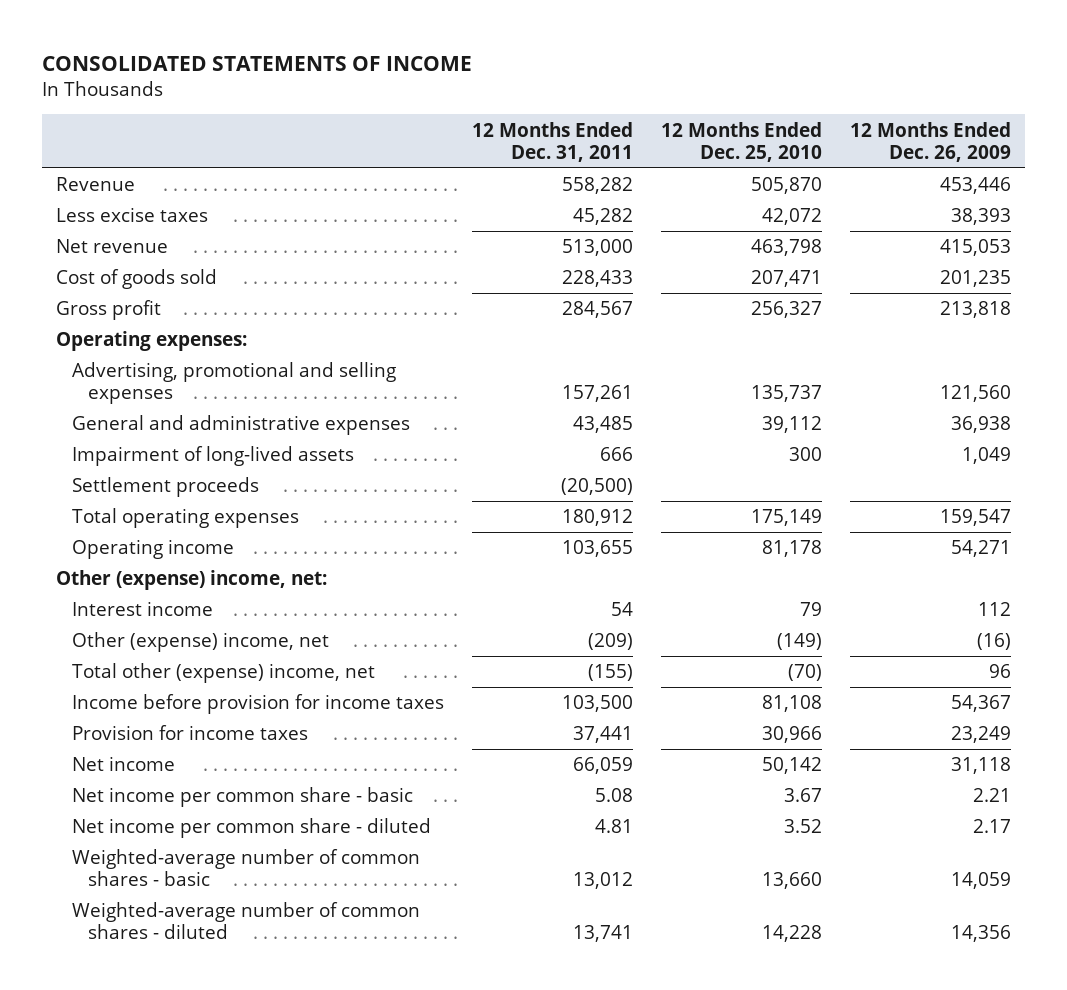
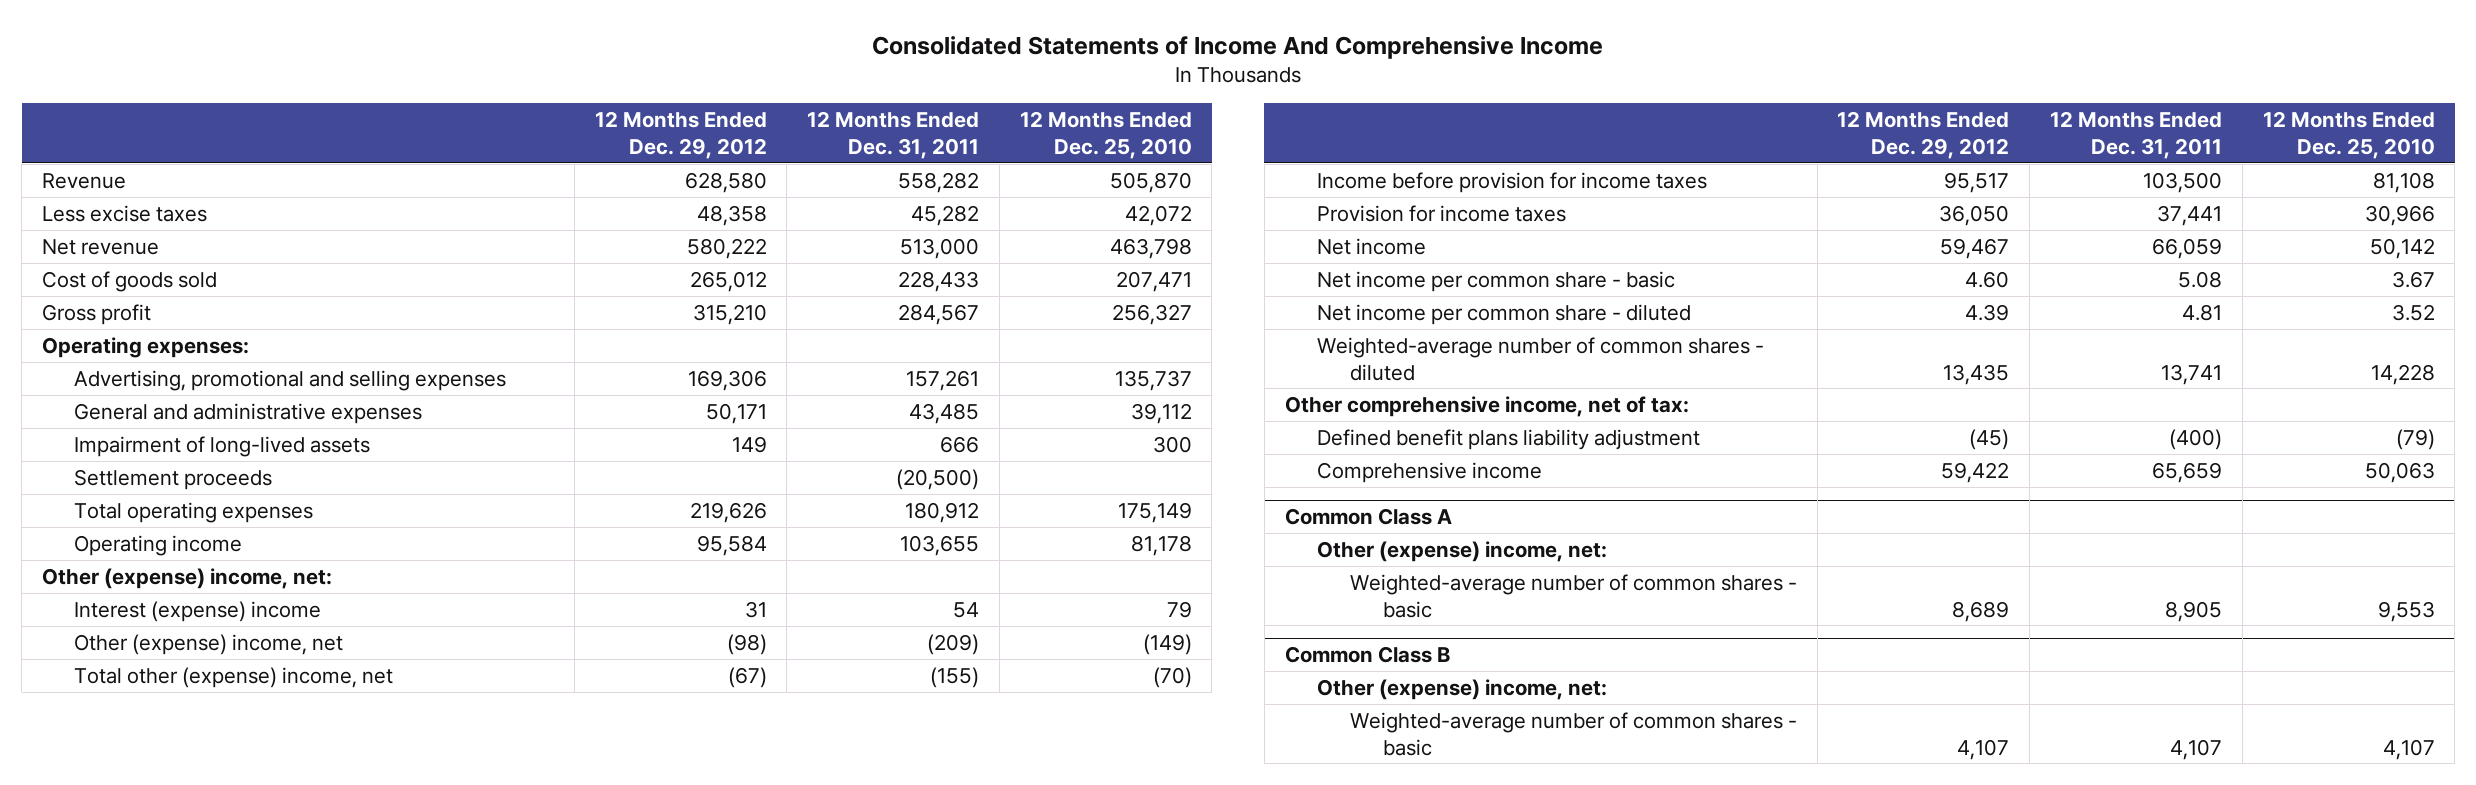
[42,56,473,72] CONSOLIDATED STATEMENTS OF INCOME -> [872,36,1604,60] Consolidated Statements of Income And Comprehensive Income
[849,121,1011,162] 12 Months Ended Dec. 26, 2009 -> none
none -> [594,111,767,159] 12 Months Ended Dec. 29, 2012
[72,601,214,617] Interest income -> [74,600,322,622] Interest (expense) income
[72,849,421,887] Weighted-average number of common shares - basic -> none
none -> [1284,395,1689,417] Other comprehensive income, net of tax:
none -> [1317,428,1701,450] Defined benefit plans liability adjustment
none -> [1317,461,1543,483] Comprehensive income
none -> [1284,508,1452,526] Common Class A
none -> [1317,540,1608,562] Other (expense) income, net:
none -> [1349,573,1797,618] Weighted-average number of common shares - basic
none -> [1284,646,1450,664] Common Class B
none -> [1317,678,1608,700] Other (expense) income, net:
none -> [1349,711,1797,756] Weighted-average number of common shares - basic

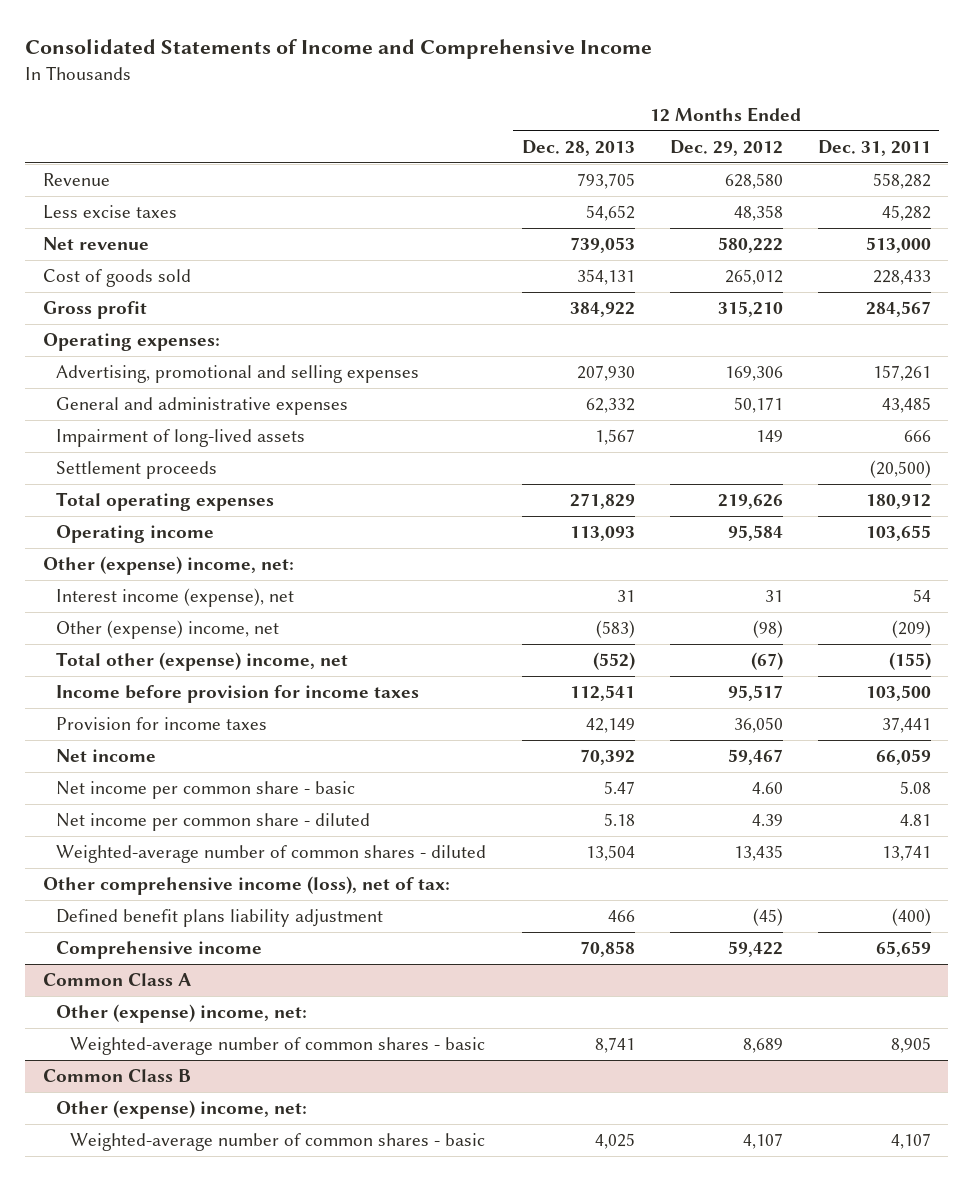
[872,36,1604,60] Consolidated Statements of Income And Comprehensive Income -> [25,39,653,60] Consolidated Statements of Income and Comprehensive Income
[1019,111,1192,159] 12 Months Ended Dec. 25, 2010 -> none
none -> [521,139,635,156] Dec. 28, 2013
[74,600,322,622] Interest (expense) income -> [56,588,295,608] Interest income (expense), net
[1284,395,1689,417] Other comprehensive income, net of tax: -> [42,876,450,896] Other comprehensive income (loss), net of tax:

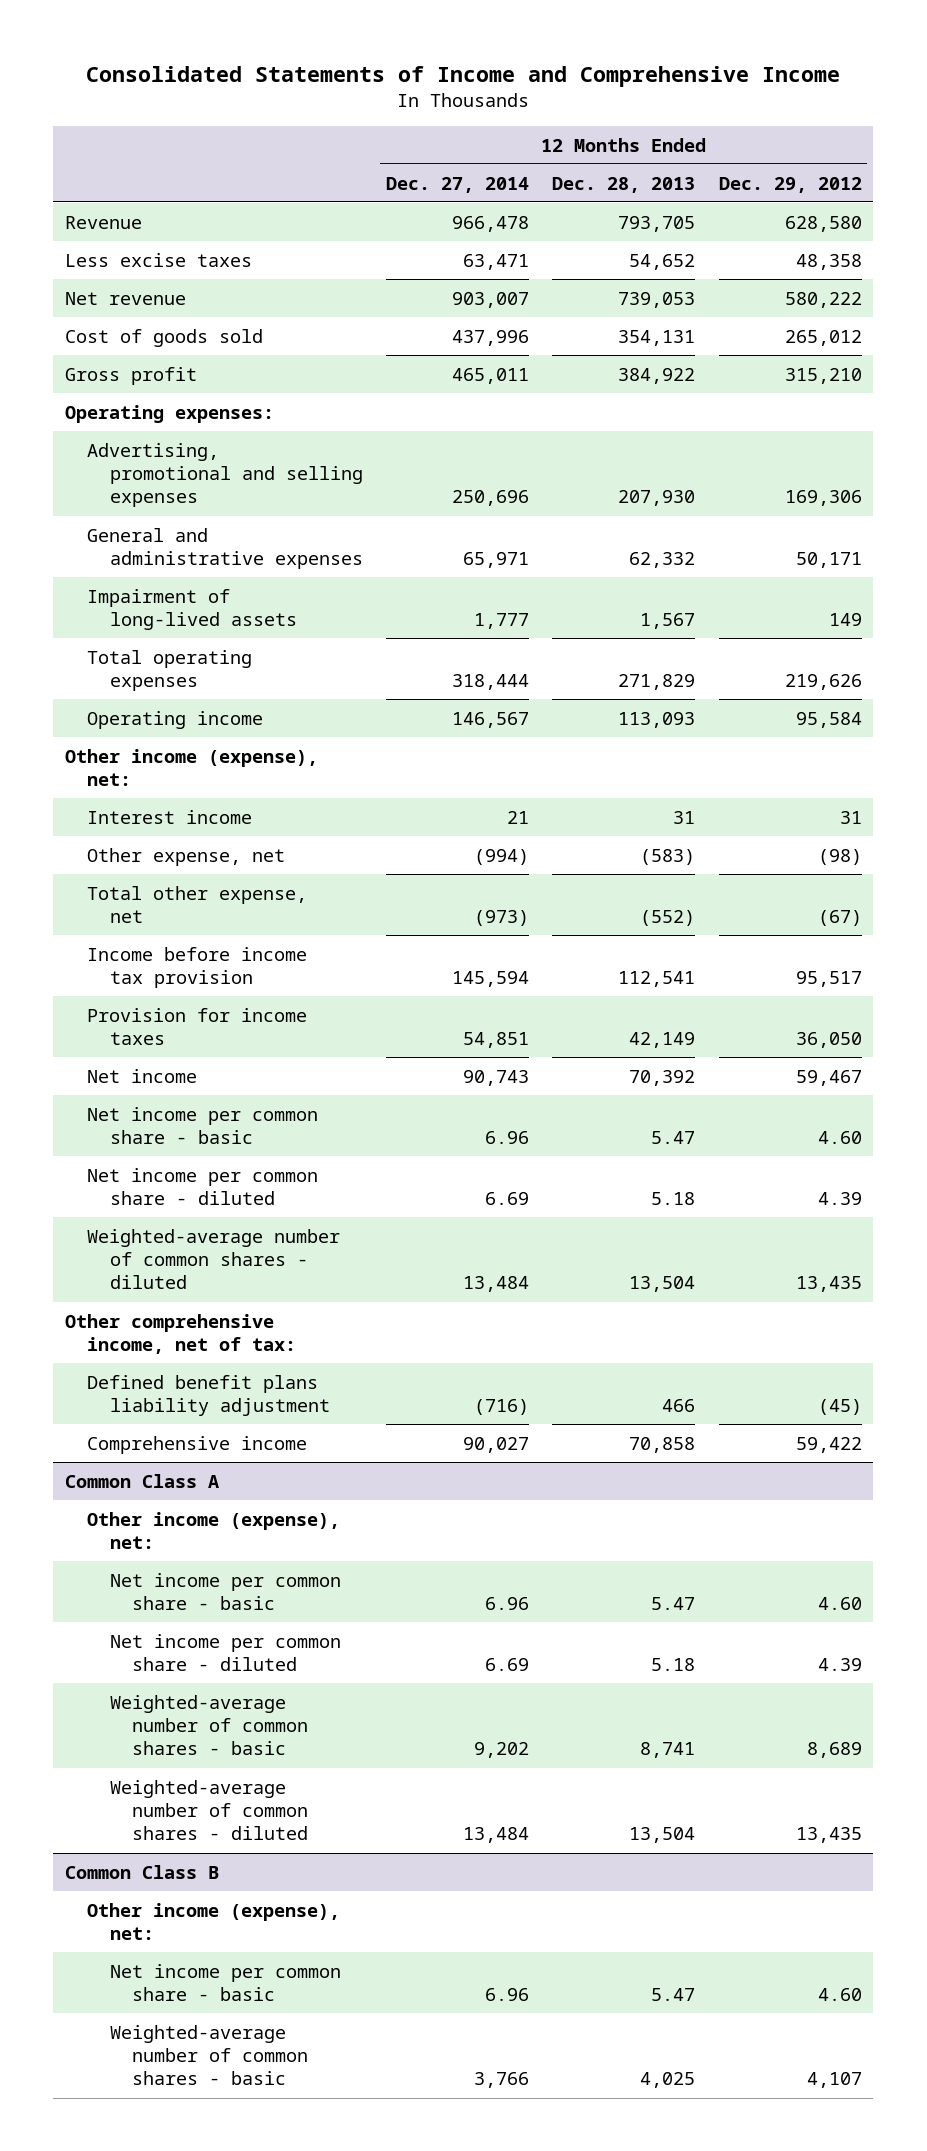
[817,139,931,156] Dec. 31, 2011 -> none
none -> [385,176,529,193] Dec. 27, 2014
[56,461,218,480] Settlement proceeds -> none
[42,556,294,576] Other (expense) income, net: -> [65,748,319,787] Other income (expense), net:
[56,588,295,608] Interest income (expense), net -> [87,809,253,824] Interest income
[56,620,280,640] Other (expense) income, net -> [87,847,286,866] Other expense, net
[56,652,349,672] Total other (expense) income, net -> [87,885,308,924] Total other expense, net
[56,685,420,704] Income before provision for income taxes -> [87,946,308,989] Income before income tax provision
[42,876,450,896] Other comprehensive income (loss), net of tax: -> [65,1313,297,1355] Other comprehensive income, net of tax:
[56,1004,308,1024] Other (expense) income, net: -> [87,1511,341,1550] Other income (expense), net:
none -> [109,1572,341,1611] Net income per common share - basic
none -> [109,1633,341,1672] Net income per common share - diluted
none -> [109,1779,308,1841] Weighted-average number of common shares - diluted
[56,1100,308,1120] Other (expense) income, net: -> [87,1902,341,1941] Other income (expense), net:
none -> [109,1963,341,2002] Net income per common share - basic

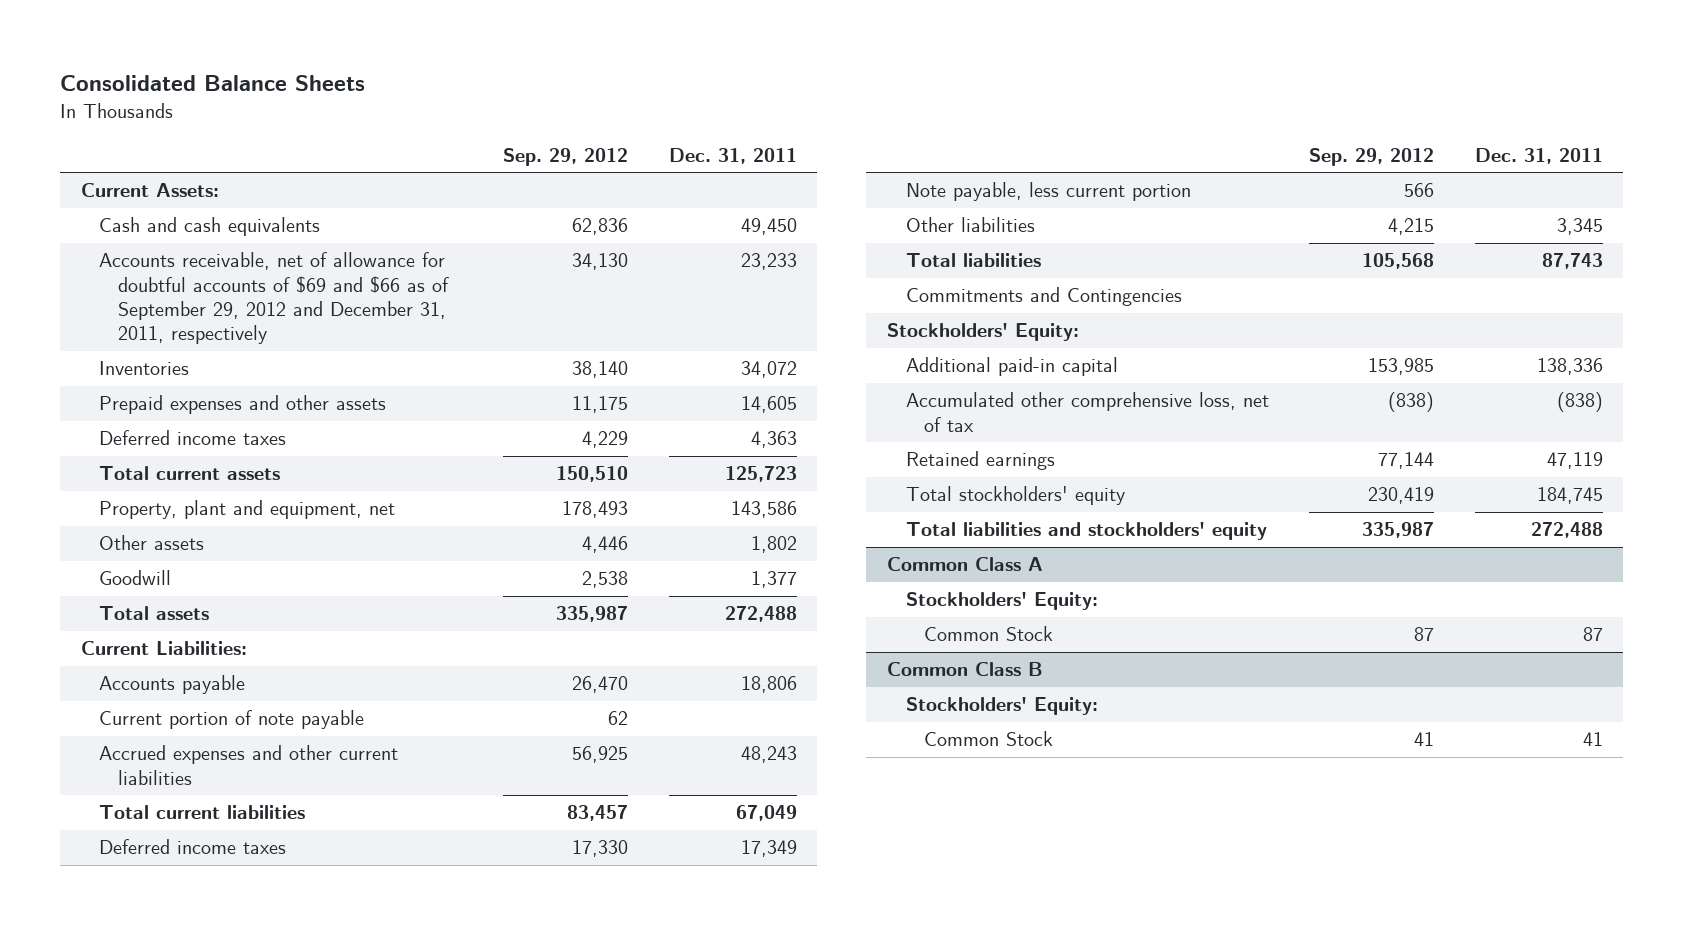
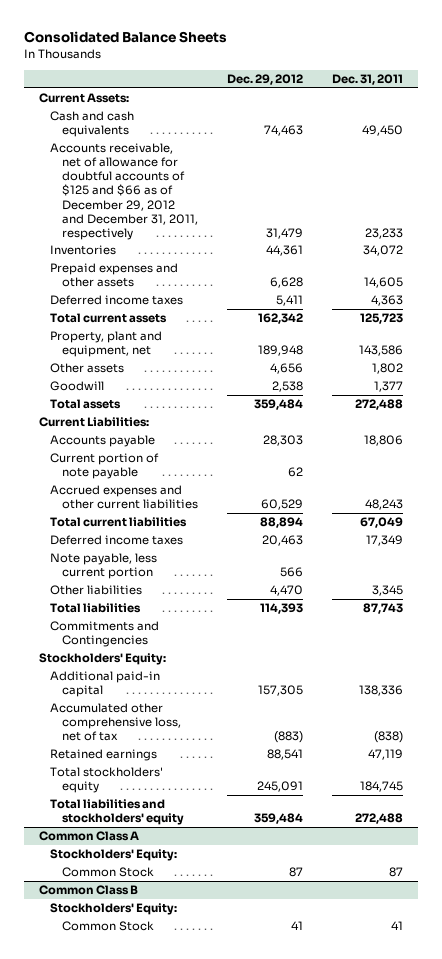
[503,147,629,166] Sep. 29, 2012 -> none
none -> [227,74,304,86] Dec. 29, 2012
[99,252,450,345] Accounts receivable, net of allowance for doubtful accounts of $69 and $66 as of September 29, 2012 and December 31, 2011, respectively -> [50,143,198,240] Accounts receivable, net of allowance for doubtful accounts of $125 and $66 as of December 29, 2012 and December 31, 2011, respectively

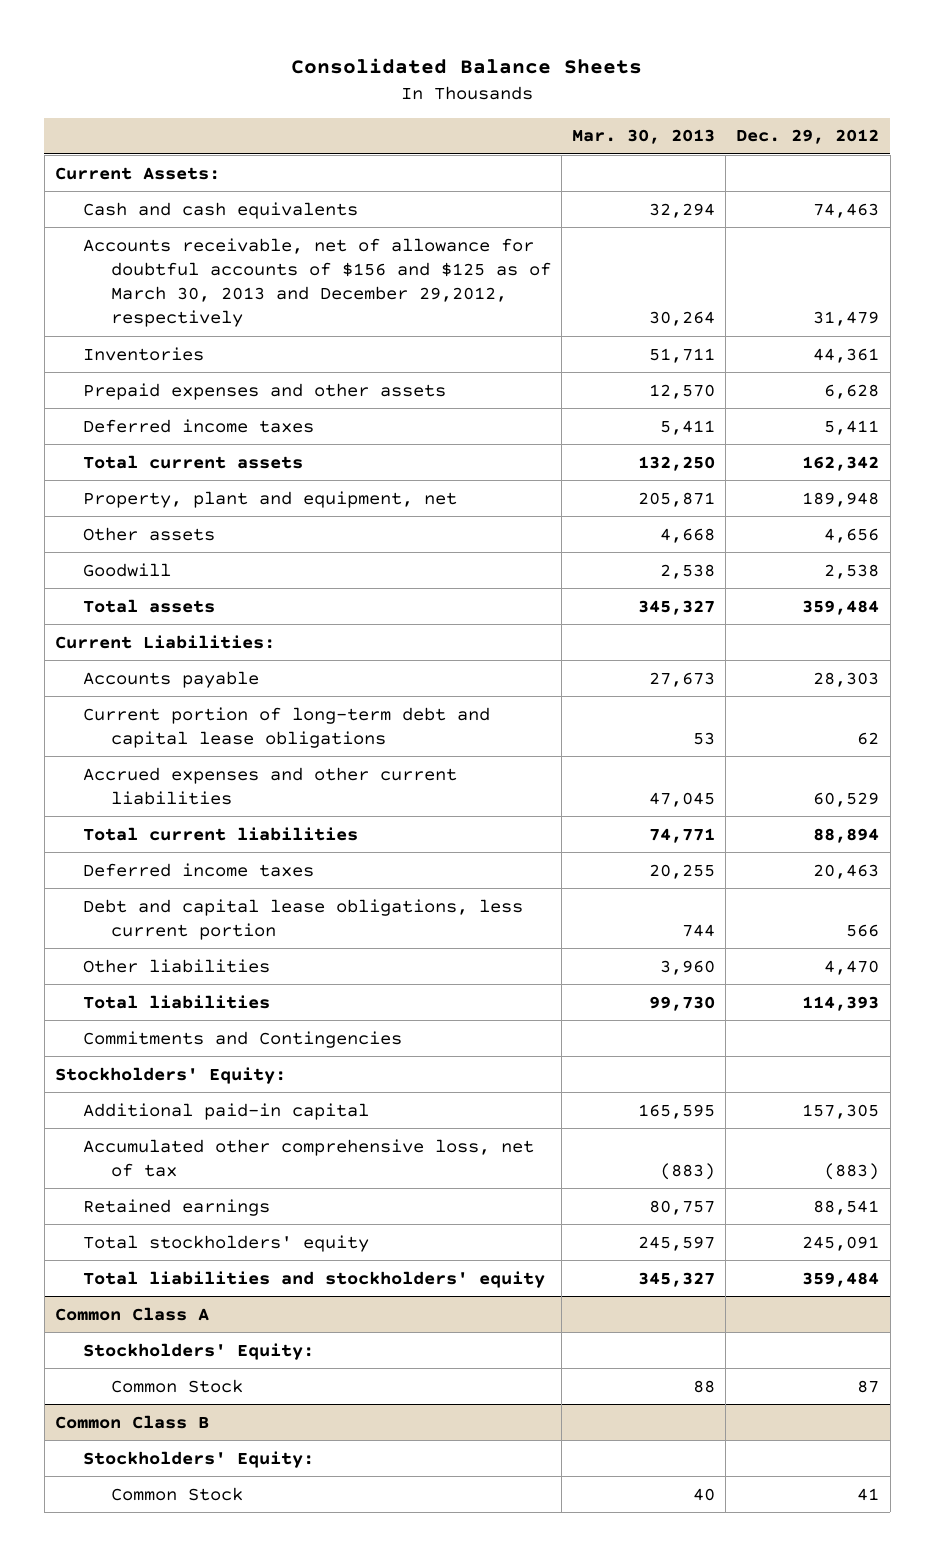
[332,74,404,86] Dec. 31, 2011 -> none
none -> [571,129,715,145] Mar. 30, 2013
[50,143,198,240] Accounts receivable, net of allowance for doubtful accounts of $125 and $66 as of December 29, 2012 and December 31, 2011, respectively -> [82,237,551,328] Accounts receivable, net of allowance for doubtful accounts of $156 and $125 as of March 30, 2013 and December 29,2012, respectively
[50,453,160,480] Current portion of note payable -> none
none -> [82,706,490,748] Current portion of long-term debt and capital lease obligations
[50,553,158,580] Note payable, less current portion -> [82,898,523,940] Debt and capital lease obligations, less current portion

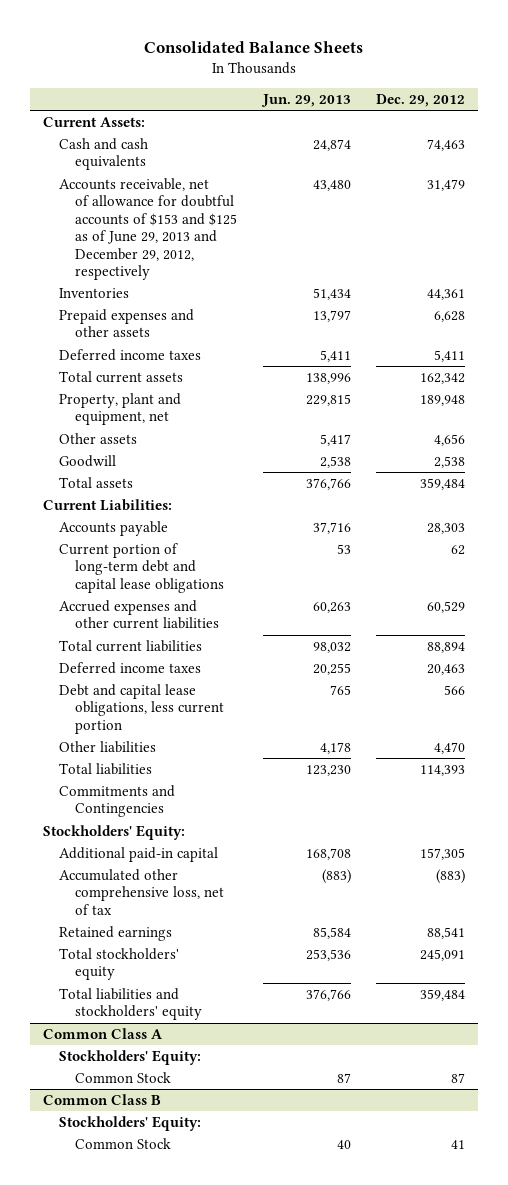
[571,129,715,145] Mar. 30, 2013 -> none
none -> [260,94,351,108] Jun. 29, 2013
[82,237,551,328] Accounts receivable, net of allowance for doubtful accounts of $156 and $125 as of March 30, 2013 and December 29,2012, respectively -> [58,177,237,281] Accounts receivable, net of allowance for doubtful accounts of $153 and $125 as of June 29, 2013 and December 29, 2012, respectively

